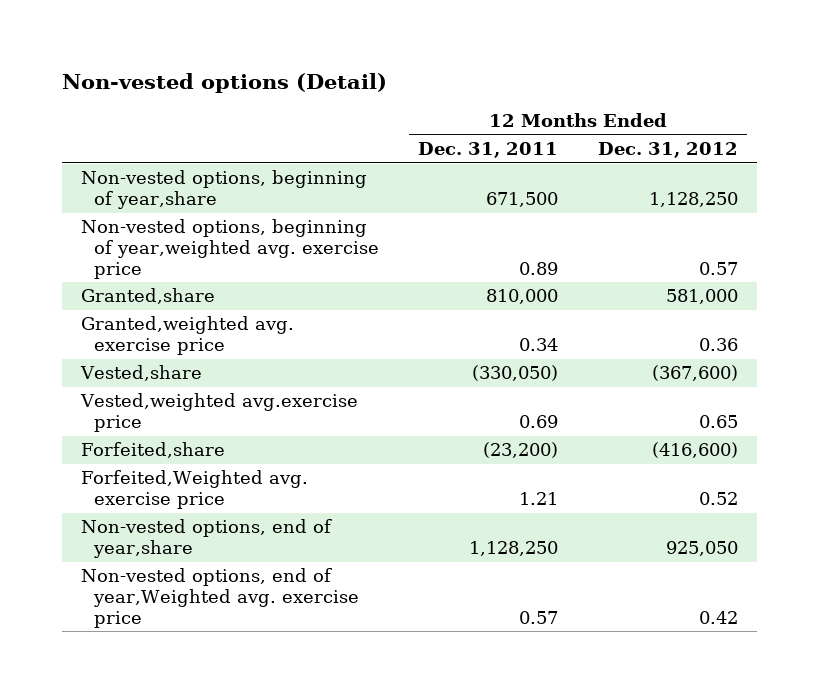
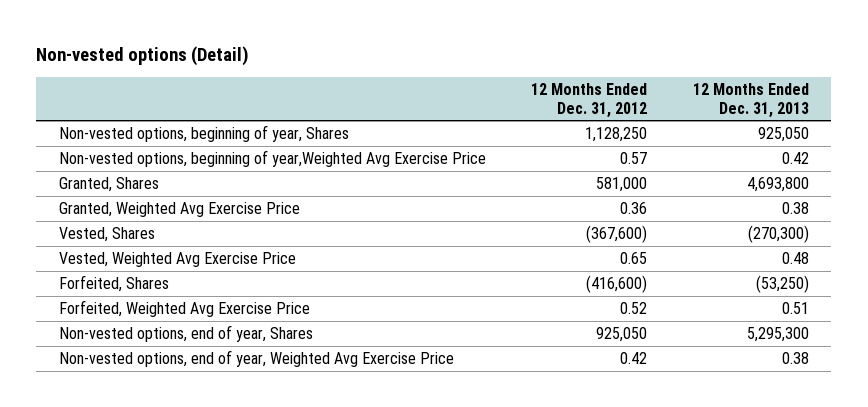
[418,142,559,159] Dec. 31, 2011 -> none
none -> [692,83,809,118] 12 Months Ended Dec. 31, 2013
[81,170,368,210] Non-vested options, beginning of year,share -> [59,124,350,142] Non-vested options, beginning of year, Shares
[81,219,380,279] Non-vested options, beginning of year,weighted avg. exercise price -> [59,149,487,167] Non-vested options, beginning of year,Weighted Avg Exercise Price
[81,288,216,305] Granted,share -> [59,176,160,192] Granted, Shares
[81,316,295,356] Granted,weighted avg. exercise price -> [59,201,301,217] Granted, Weighted Avg Exercise Price
[80,365,203,382] Vested,share -> [59,226,156,242] Vested, Shares
[80,393,359,433] Vested,weighted avg.exercise price -> [59,251,297,267] Vested, Weighted Avg Exercise Price
[81,442,226,459] Forfeited,share -> [59,274,170,292] Forfeited, Shares
[81,470,309,510] Forfeited,Weighted avg. exercise price -> [59,299,311,317] Forfeited, Weighted Avg Exercise Price
[81,519,333,559] Non-vested options, end of year,share -> [59,324,314,342] Non-vested options, end of year, Shares
[81,568,360,628] Non-vested options, end of year,Weighted avg. exercise price -> [59,349,455,367] Non-vested options, end of year, Weighted Avg Exercise Price

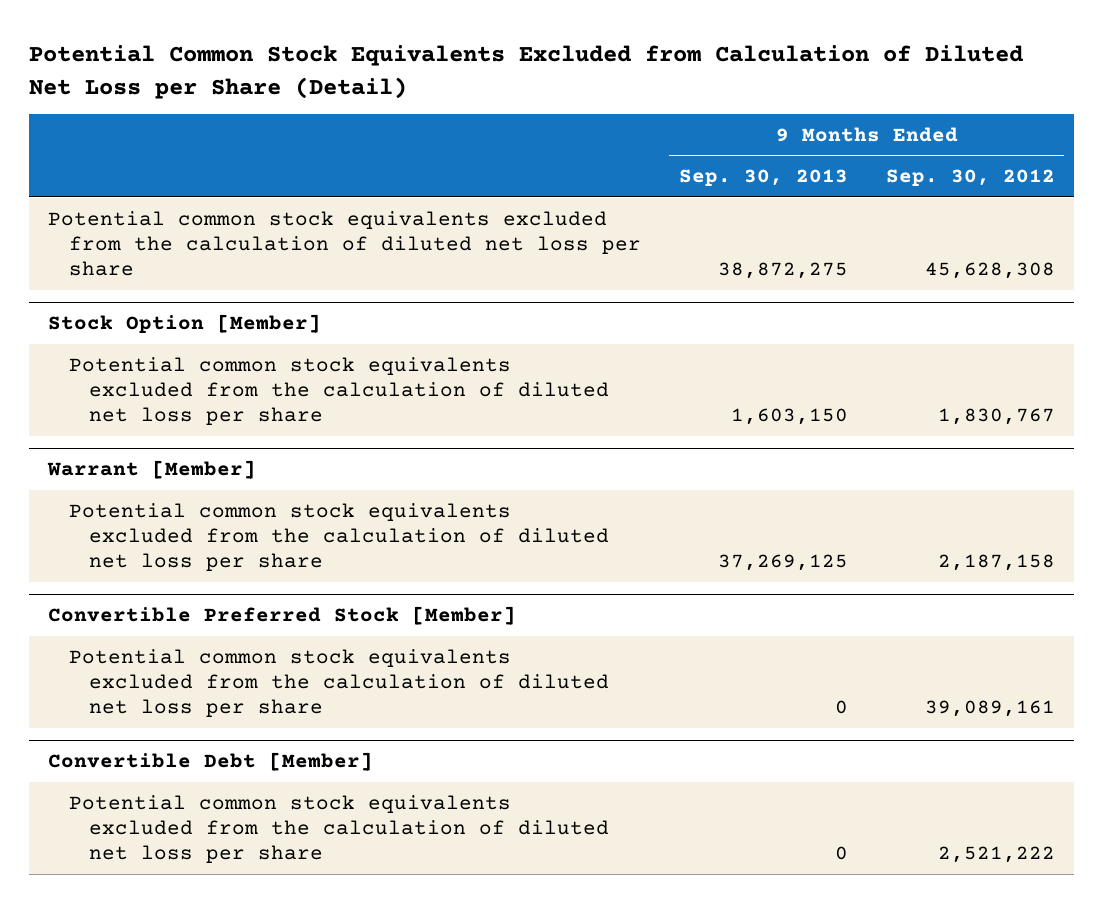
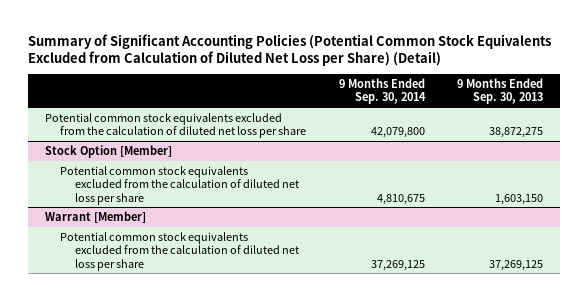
[29,45,1024,99] Potential Common Stock Equivalents Excluded from Calculation of Diluted Net Loss per Share (Detail) -> [28,33,552,66] Summary of Significant Accounting Policies (Potential Common Stock Equivalents Excluded from Calculation of Diluted Net Loss per Share) (Detail)
[885,169,1055,187] Sep. 30, 2012 -> none
none -> [338,77,426,105] 9 Months Ended Sep. 30, 2014
[48,606,517,626] Convertible Preferred Stock [Member] -> none
[68,648,610,717] Potential common stock equivalents excluded from the calculation of diluted net loss per share -> none
[48,752,374,772] Convertible Debt [Member] -> none
[68,794,610,863] Potential common stock equivalents excluded from the calculation of diluted net loss per share -> none

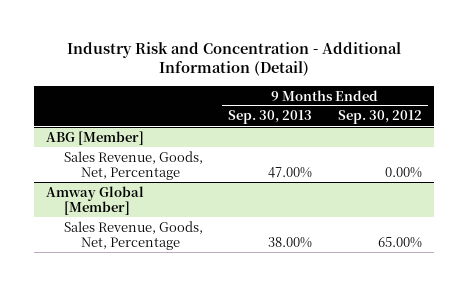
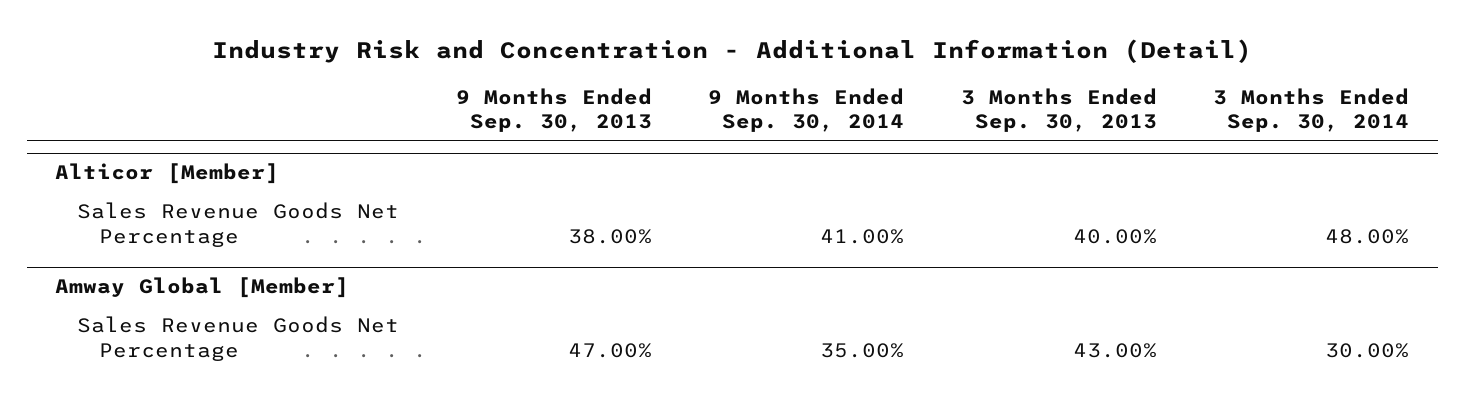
[337,110,422,125] Sep. 30, 2012 -> none
none -> [708,87,905,132] 9 Months Ended Sep. 30, 2014
none -> [960,87,1157,132] 3 Months Ended Sep. 30, 2013
none -> [1213,87,1410,132] 3 Months Ended Sep. 30, 2014
[46,130,145,145] ABG [Member] -> none
none -> [55,163,280,185] Alticor [Member]
[63,150,203,180] Sales Revenue, Goods, Net, Percentage -> [77,202,400,247] Sales Revenue Goods Net Percentage
[268,166,313,178] 47.00% -> [567,228,652,244] 38.00%
[63,220,203,250] Sales Revenue, Goods, Net, Percentage -> [77,316,400,361] Sales Revenue Goods Net Percentage
[268,236,313,248] 38.00% -> [567,342,652,358] 47.00%

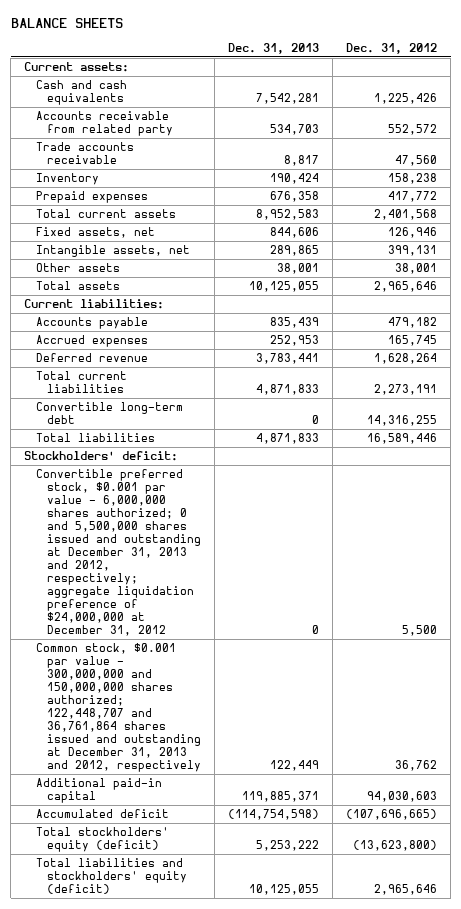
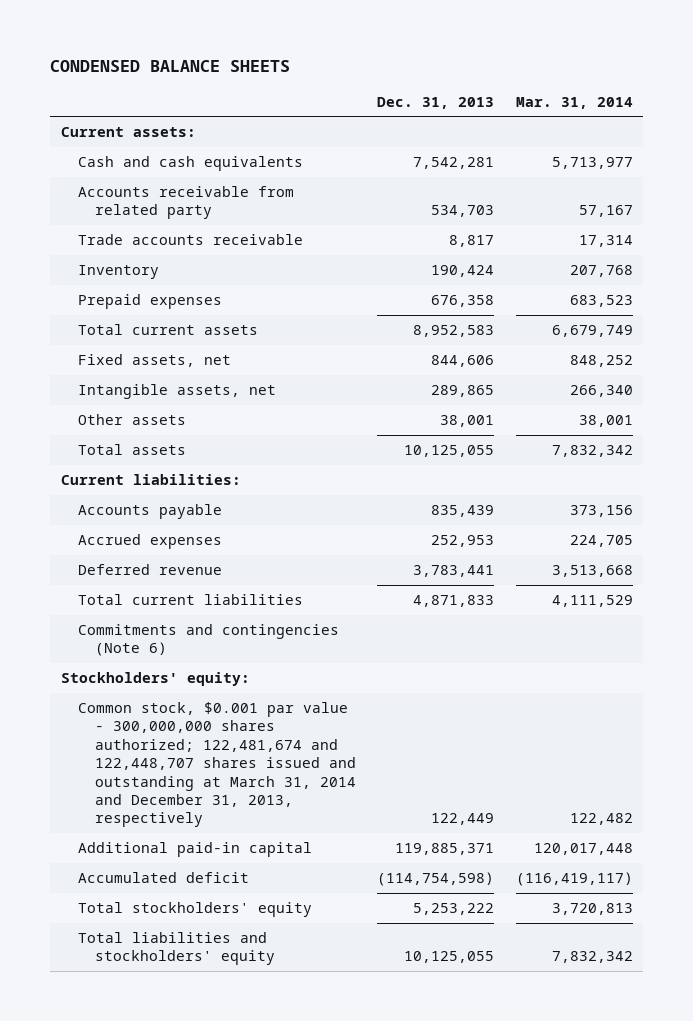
[10,17,123,28] BALANCE SHEETS -> [50,60,291,73] CONDENSED BALANCE SHEETS
[346,43,438,55] Dec. 31, 2012 -> none
none -> [515,96,633,109] Mar. 31, 2014
[35,402,183,425] Convertible long-term debt -> none
[35,433,155,443] Total liabilities -> none
[35,469,202,636] Convertible preferred stock, $0.001 par value - 6,000,000 shares authorized; 0 and 5,500,000 shares issued and outstanding at December 31, 2013 and 2012, respectively; aggregate liquidation preference of $24,000,000 at December 31, 2012 -> none
none -> [77,623,339,657] Commitments and contingencies (Note 6)
[24,451,179,462] Stockholders' deficit: -> [60,671,250,686] Stockholders' equity:
[35,643,202,772] Common stock, $0.001 par value - 300,000,000 and 150,000,000 shares authorized; 122,448,707 and 36,761,864 shares issued and outstanding at December 31, 2013 and 2012, respectively -> [77,701,356,828] Common stock, $0.001 par value - 300,000,000 shares authorized; 122,481,674 and 122,448,707 shares issued and outstanding at March 31, 2014 and December 31, 2013, respectively
[35,827,169,853] Total stockholders' equity (deficit) -> [77,901,312,917] Total stockholders' equity
[35,858,188,895] Total liabilities and stockholders' equity (deficit) -> [77,931,275,966] Total liabilities and stockholders' equity

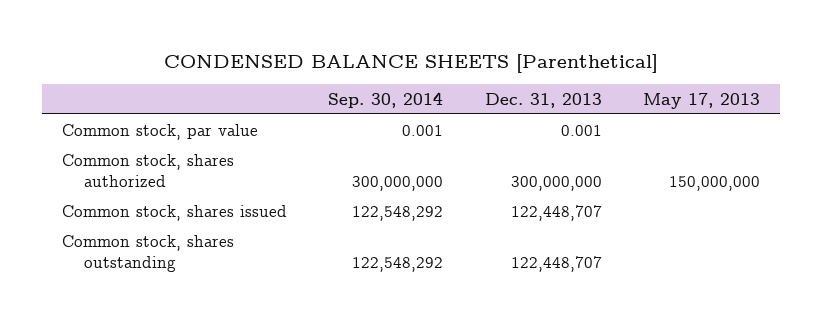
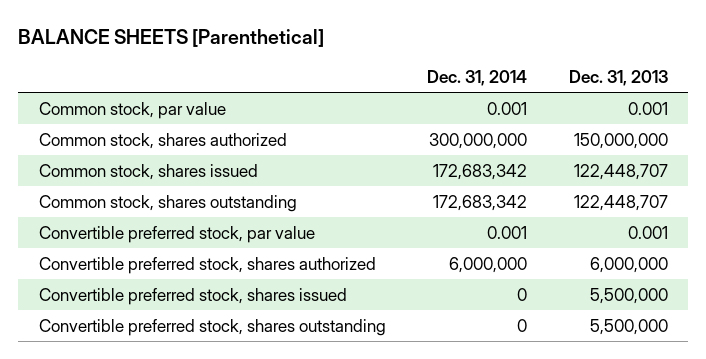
[164,53,659,73] CONDENSED BALANCE SHEETS [Parenthetical] -> [17,29,324,48] BALANCE SHEETS [Parenthetical]
[328,91,444,108] Sep. 30, 2014 -> none
[642,92,760,109] May 17, 2013 -> none
none -> [427,69,528,86] Dec. 31, 2014
[510,175,602,191] 300,000,000 -> [573,132,668,149] 150,000,000
none -> [38,225,315,243] Convertible preferred stock, par value
none -> [38,256,376,274] Convertible preferred stock, shares authorized
none -> [38,287,347,305] Convertible preferred stock, shares issued
none -> [38,318,386,336] Convertible preferred stock, shares outstanding

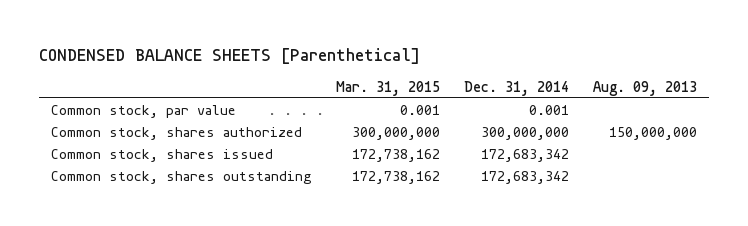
[17,29,324,48] BALANCE SHEETS [Parenthetical] -> [38,48,420,65] CONDENSED BALANCE SHEETS [Parenthetical]
[568,69,668,86] Dec. 31, 2013 -> none
none -> [335,81,440,97] Mar. 31, 2015
none -> [593,81,698,97] Aug. 09, 2013
[38,225,315,243] Convertible preferred stock, par value -> none
[38,256,376,274] Convertible preferred stock, shares authorized -> none
[38,287,347,305] Convertible preferred stock, shares issued -> none
[38,318,386,336] Convertible preferred stock, shares outstanding -> none

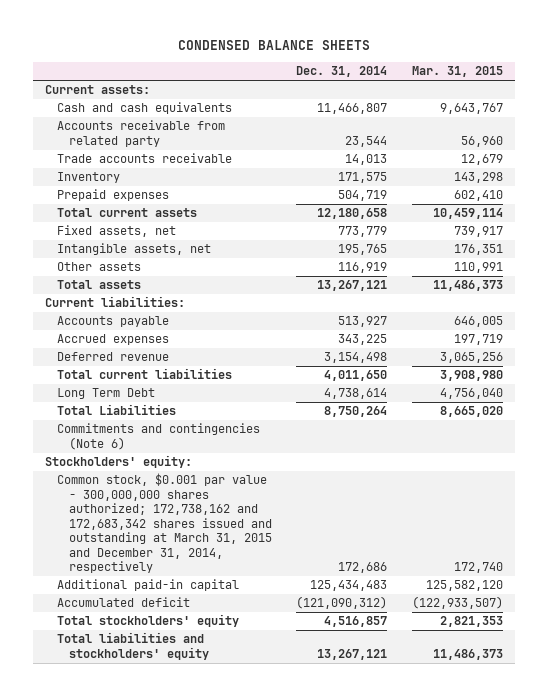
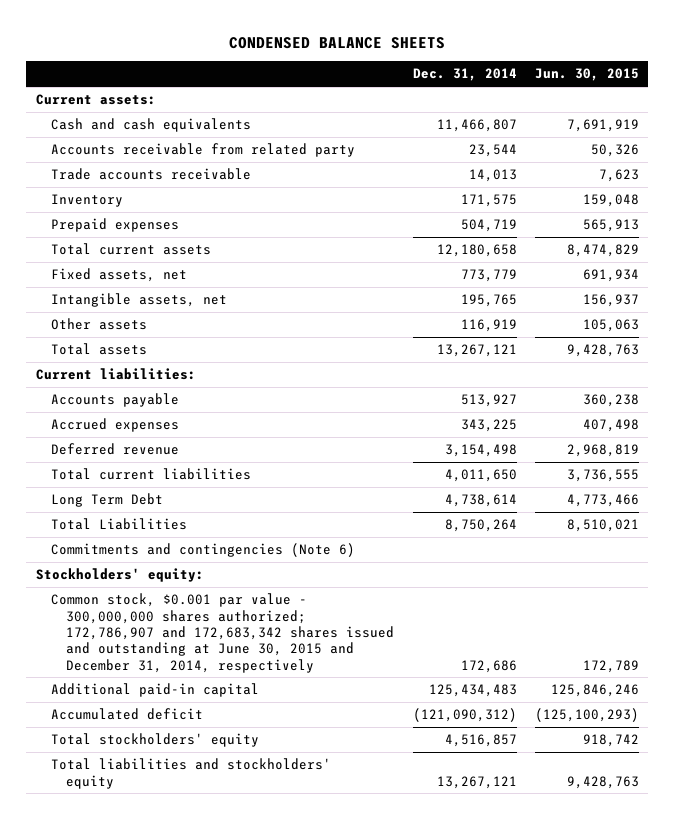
[411,66,503,78] Mar. 31, 2015 -> none
none -> [535,68,640,82] Jun. 30, 2015
[56,473,273,574] Common stock, $0.001 par value - 300,000,000 shares authorized; 172,738,162 and 172,683,342 shares issued and outstanding at March 31, 2015 and December 31, 2014, respectively -> [50,593,395,673] Common stock, $0.001 par value - 300,000,000 shares authorized; 172,786,907 and 172,683,342 shares issued and outstanding at June 30, 2015 and December 31, 2014, respectively

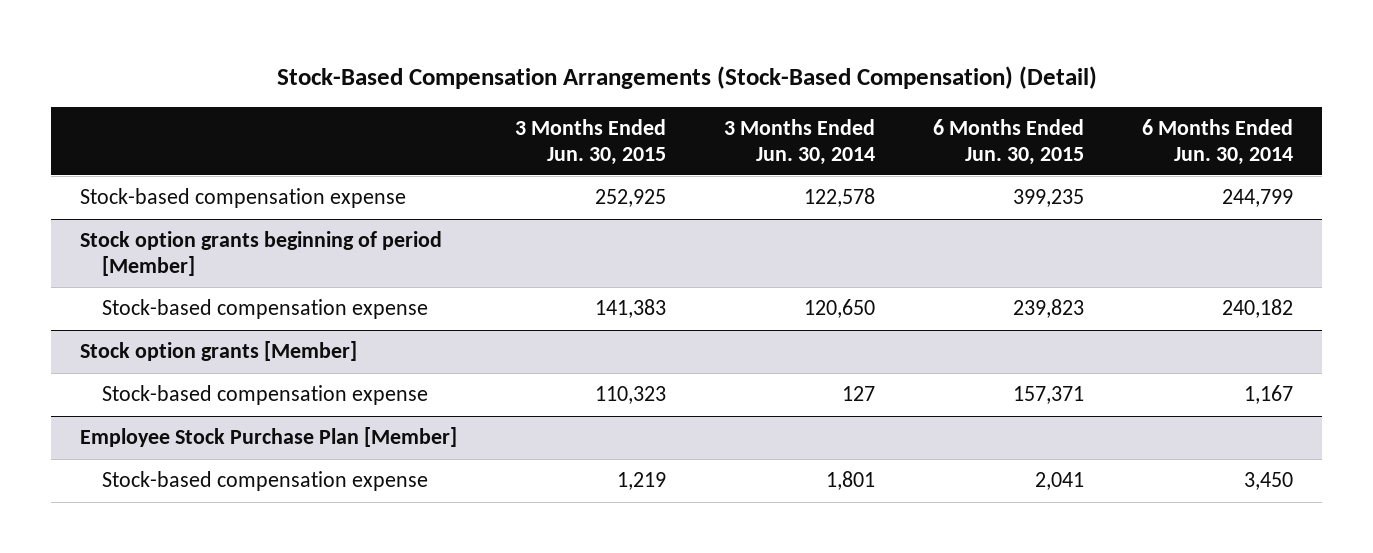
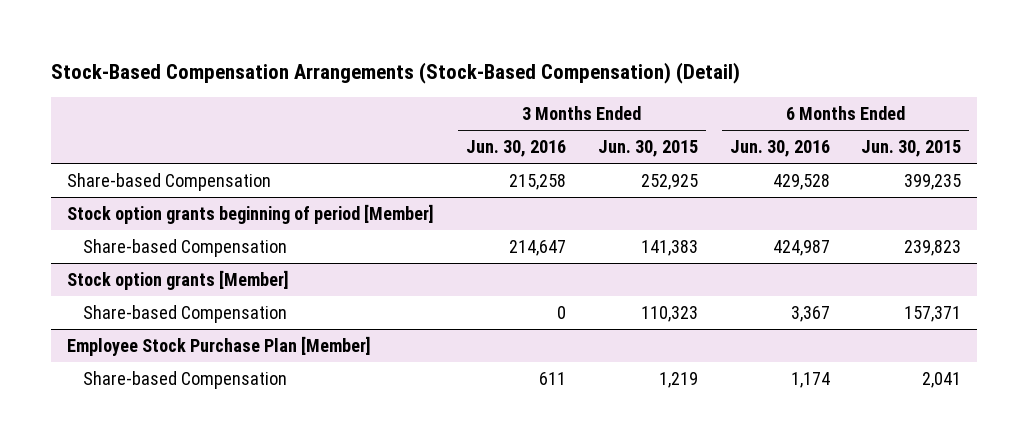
[724,119,876,165] 3 Months Ended Jun. 30, 2014 -> none
[1142,119,1294,165] 6 Months Ended Jun. 30, 2014 -> none
none -> [465,140,566,158] Jun. 30, 2016
none -> [729,140,830,158] Jun. 30, 2016
[80,188,407,209] Stock-based compensation expense -> [67,173,272,192] Share-based Compensation
[102,299,429,320] Stock-based compensation expense -> [82,239,287,258] Share-based Compensation
[102,385,429,406] Stock-based compensation expense -> [82,305,287,324] Share-based Compensation
[102,471,429,492] Stock-based compensation expense -> [82,371,287,390] Share-based Compensation

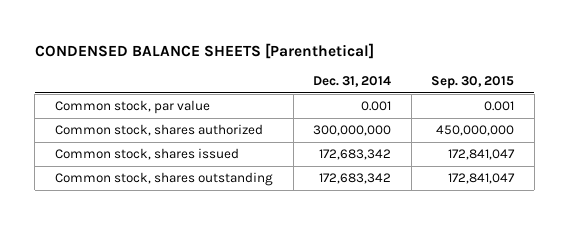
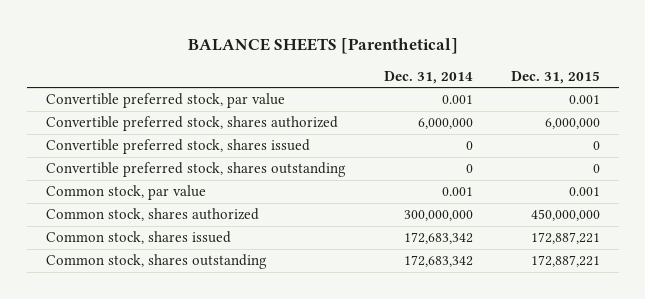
[34,42,374,59] CONDENSED BALANCE SHEETS [Parenthetical] -> [187,37,458,54] BALANCE SHEETS [Parenthetical]
[431,76,515,90] Sep. 30, 2015 -> none
none -> [510,70,600,84] Dec. 31, 2015
none -> [45,93,285,109] Convertible preferred stock, par value
none -> [45,116,338,132] Convertible preferred stock, shares authorized
none -> [45,139,310,155] Convertible preferred stock, shares issued
none -> [45,162,346,178] Convertible preferred stock, shares outstanding

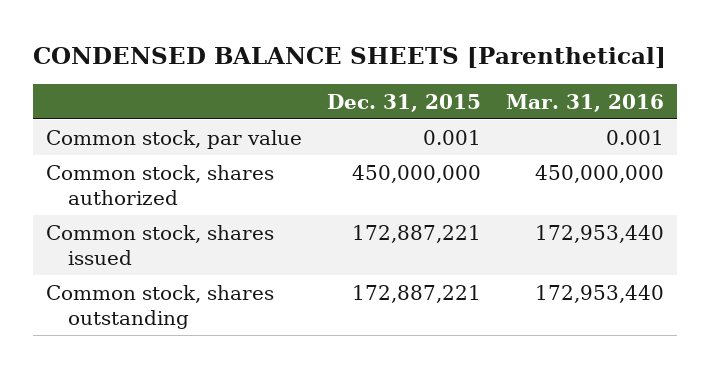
[187,37,458,54] BALANCE SHEETS [Parenthetical] -> [33,47,667,69] CONDENSED BALANCE SHEETS [Parenthetical]
[383,70,473,84] Dec. 31, 2014 -> none
none -> [506,93,665,112] Mar. 31, 2016
[45,93,285,109] Convertible preferred stock, par value -> none
[45,116,338,132] Convertible preferred stock, shares authorized -> none
[45,139,310,155] Convertible preferred stock, shares issued -> none
[45,162,346,178] Convertible preferred stock, shares outstanding -> none

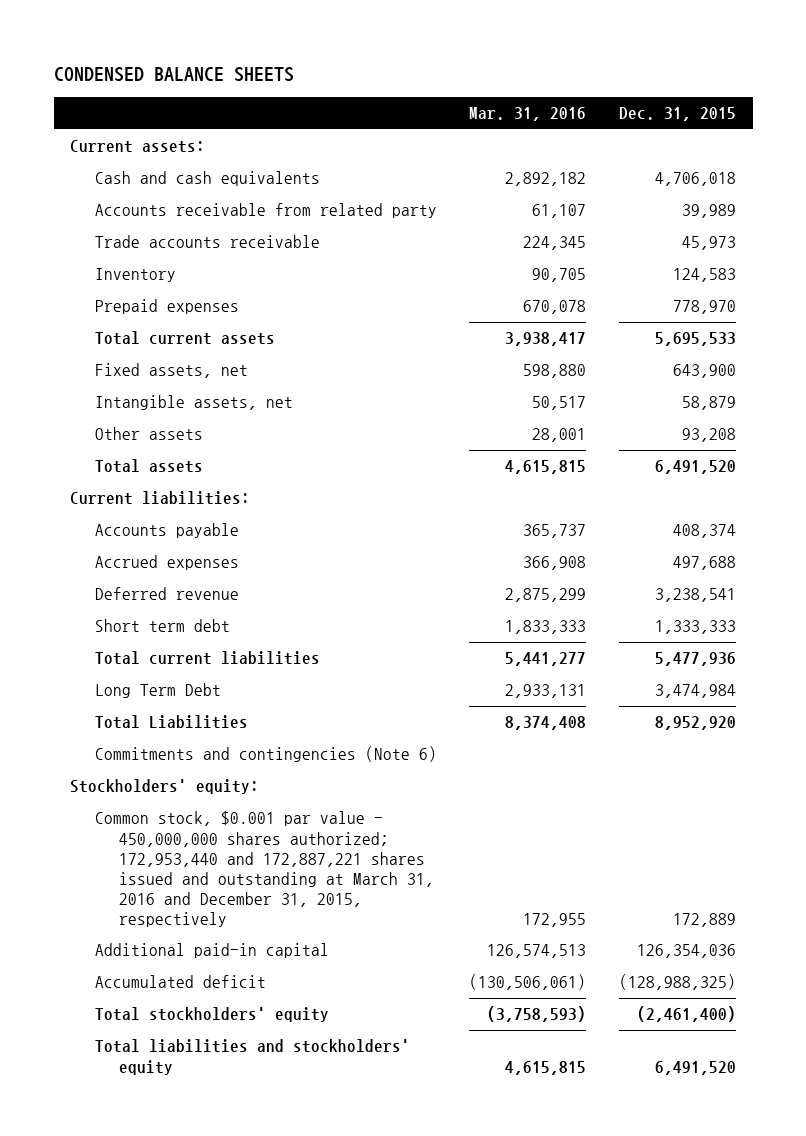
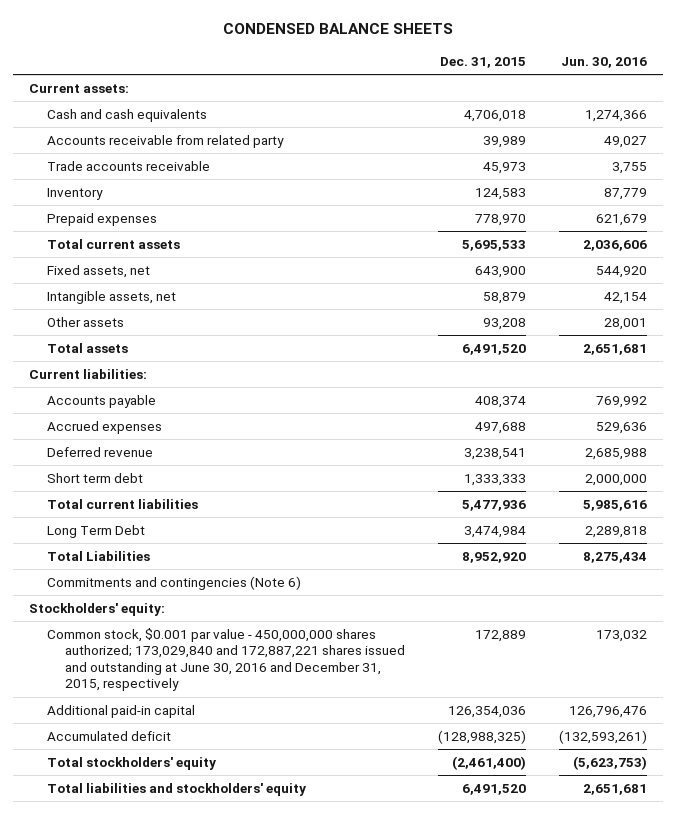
[469,107,587,122] Mar. 31, 2016 -> none
none -> [560,57,647,69] Jun. 30, 2016
[94,811,435,927] Common stock, $0.001 par value - 450,000,000 shares authorized; 172,953,440 and 172,887,221 shares issued and outstanding at March 31, 2016 and December 31, 2015, respectively -> [47,628,406,692] Common stock, $0.001 par value - 450,000,000 shares authorized; 173,029,840 and 172,887,221 shares issued and outstanding at June 30, 2016 and December 31, 2015, respectively

